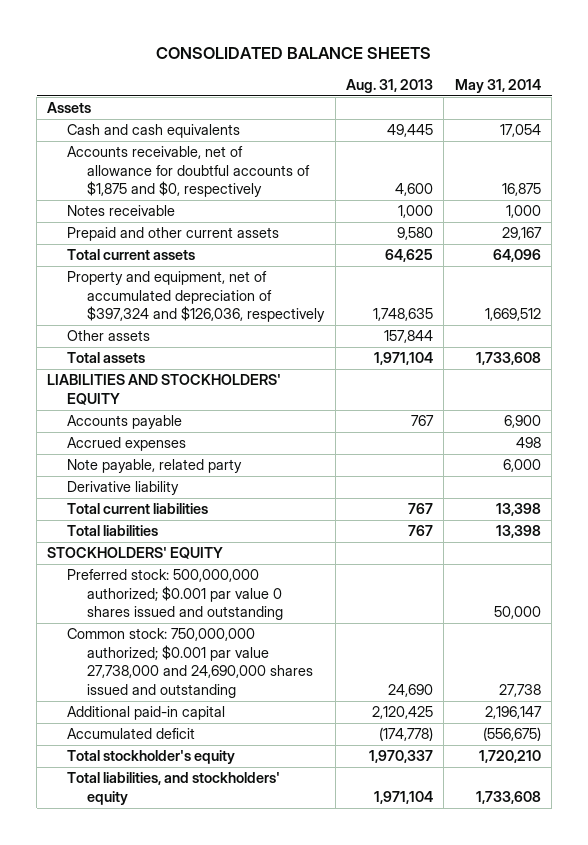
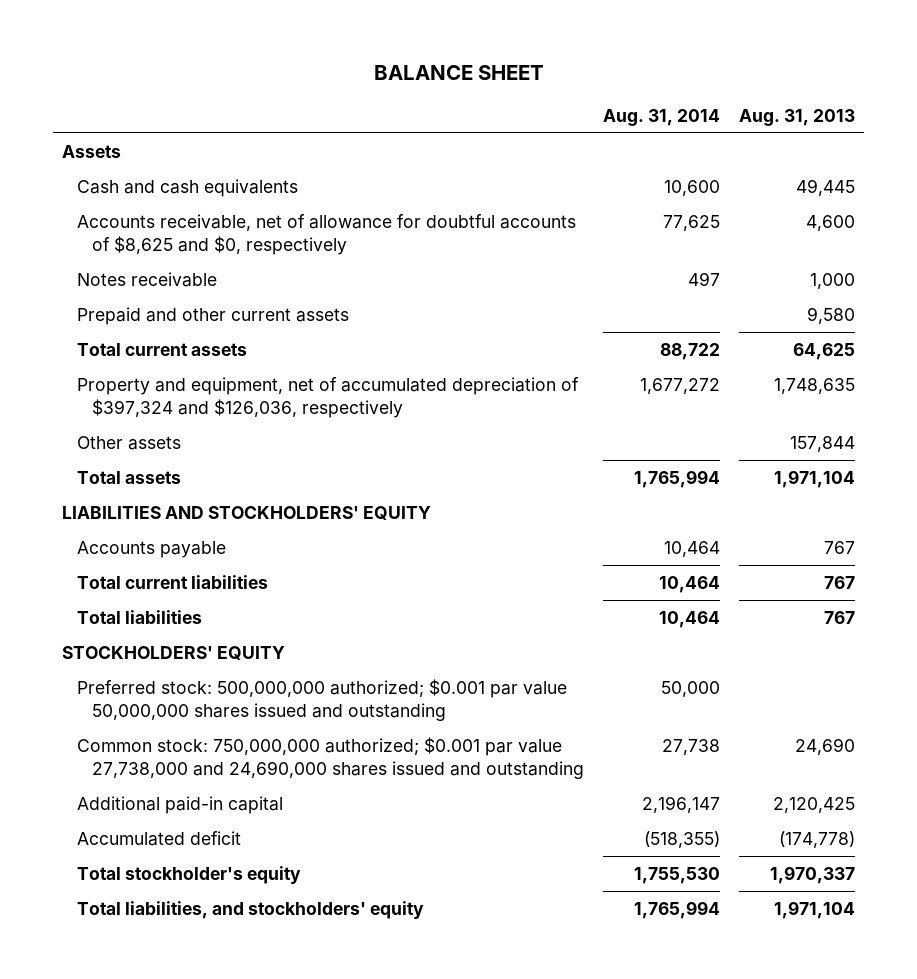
[156,46,432,59] CONSOLIDATED BALANCE SHEETS -> [373,64,544,80] BALANCE SHEET
[454,78,541,93] May 31, 2014 -> none
none -> [603,108,721,126] Aug. 31, 2014
[67,146,311,198] Accounts receivable, net of allowance for doubtful accounts of $1,875 and $0, respectively -> [77,214,577,255] Accounts receivable, net of allowance for doubtful accounts of $8,625 and $0, respectively
[67,437,187,452] Accrued expenses -> none
[67,459,243,474] Note payable, related party -> none
[67,481,180,496] Derivative liability -> none
[67,569,284,621] Preferred stock: 500,000,000 authorized; $0.001 par value 0 shares issued and outstanding -> [77,679,568,721] Preferred stock: 500,000,000 authorized; $0.001 par value 50,000,000 shares issued and outstanding

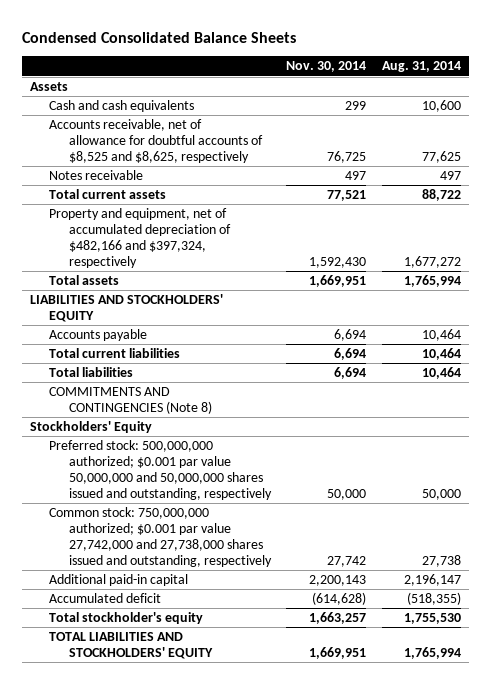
[373,64,544,80] BALANCE SHEET -> [22,31,297,43] Condensed Consolidated Balance Sheets
[738,108,855,126] Aug. 31, 2013 -> none
none -> [286,61,367,73] Nov. 30, 2014
[77,214,577,255] Accounts receivable, net of allowance for doubtful accounts of $8,625 and $0, respectively -> [49,118,263,163] Accounts receivable, net of allowance for doubtful accounts of $8,525 and $8,625, respectively
[77,307,350,326] Prepaid and other current assets -> none
[77,436,182,451] Other assets -> none
[77,377,580,418] Property and equipment, net of accumulated depreciation of $397,324 and $126,036, respectively -> [49,207,231,268] Property and equipment, net of accumulated depreciation of $482,166 and $397,324, respectively
none -> [49,386,212,414] COMMITMENTS AND CONTINGENCIES (Note 8)
[62,646,286,661] STOCKHOLDERS' EQUITY -> [29,420,152,433] Stockholders' Equity
[77,679,568,721] Preferred stock: 500,000,000 authorized; $0.001 par value 50,000,000 shares issued and outstanding -> [49,439,272,500] Preferred stock: 500,000,000 authorized; $0.001 par value 50,000,000 and 50,000,000 shares issued and outstanding, respectively
[77,737,585,779] Common stock: 750,000,000 authorized; $0.001 par value 27,738,000 and 24,690,000 shares issued and outstanding -> [49,506,272,567] Common stock: 750,000,000 authorized; $0.001 par value 27,742,000 and 27,738,000 shares issued and outstanding, respectively
[77,901,425,920] Total liabilities, and stockholders' equity -> [49,631,213,659] TOTAL LIABILITIES AND STOCKHOLDERS' EQUITY

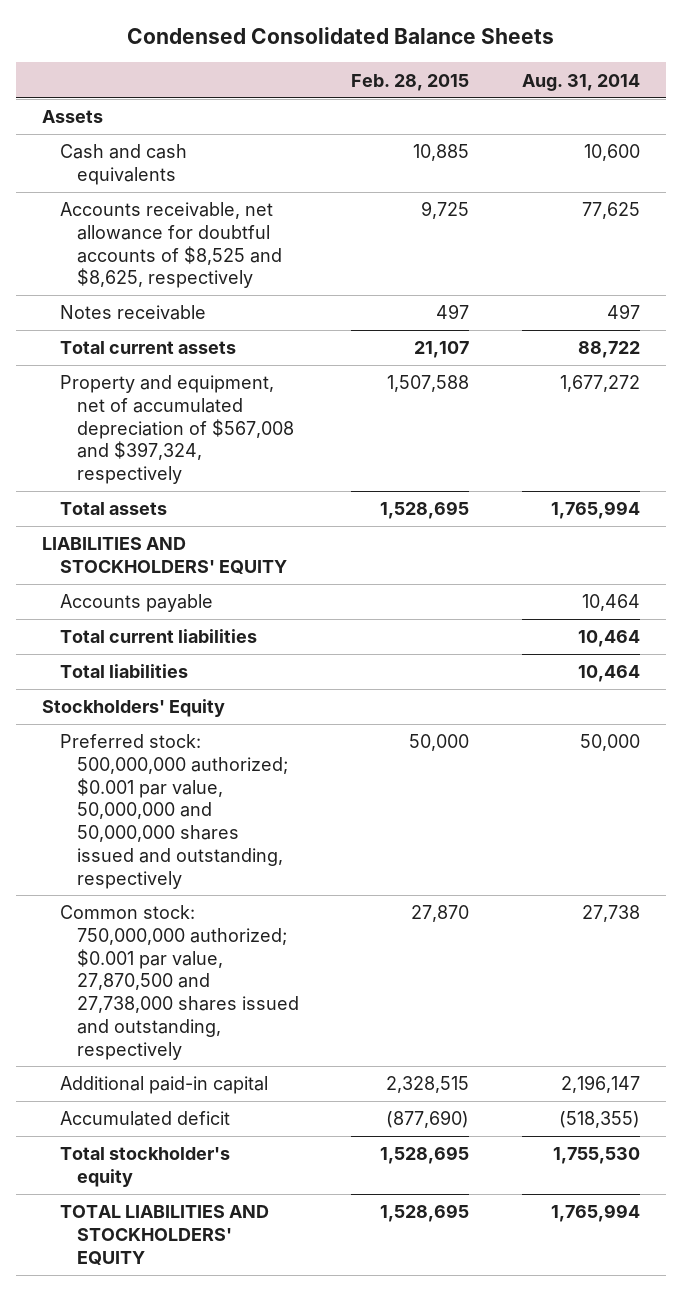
[286,61,367,73] Nov. 30, 2014 -> none
none -> [351,73,470,91] Feb. 28, 2015
[49,118,263,163] Accounts receivable, net of allowance for doubtful accounts of $8,525 and $8,625, respectively -> [59,202,282,289] Accounts receivable, net allowance for doubtful accounts of $8,525 and $8,625, respectively
[49,207,231,268] Property and equipment, net of accumulated depreciation of $482,166 and $397,324, respectively -> [59,375,294,485] Property and equipment, net of accumulated depreciation of $567,008 and $397,324, respectively
[49,386,212,414] COMMITMENTS AND CONTINGENCIES (Note 8) -> none
[49,439,272,500] Preferred stock: 500,000,000 authorized; $0.001 par value 50,000,000 and 50,000,000 shares issued and outstanding, respectively -> [59,734,288,889] Preferred stock: 500,000,000 authorized; $0.001 par value, 50,000,000 and 50,000,000 shares issued and outstanding, respectively
[49,506,272,567] Common stock: 750,000,000 authorized; $0.001 par value 27,742,000 and 27,738,000 shares issued and outstanding, respectively -> [59,905,299,1060] Common stock: 750,000,000 authorized; $0.001 par value, 27,870,500 and 27,738,000 shares issued and outstanding, respectively

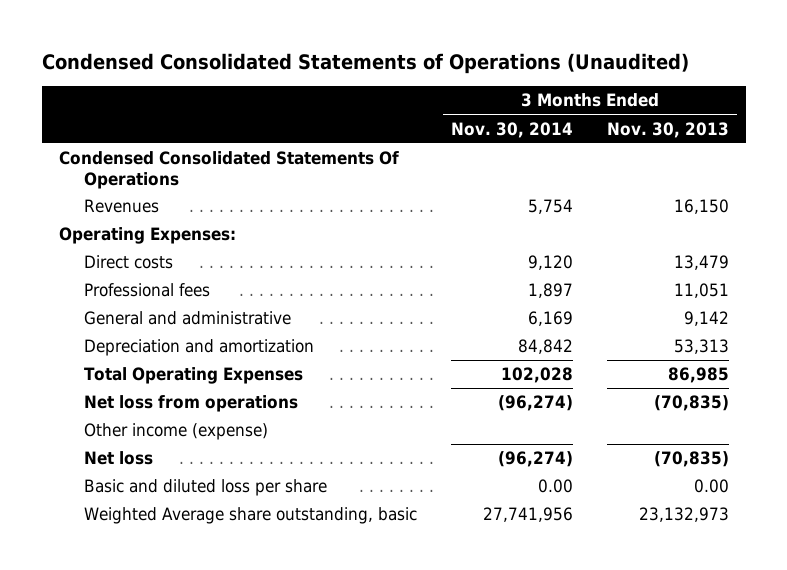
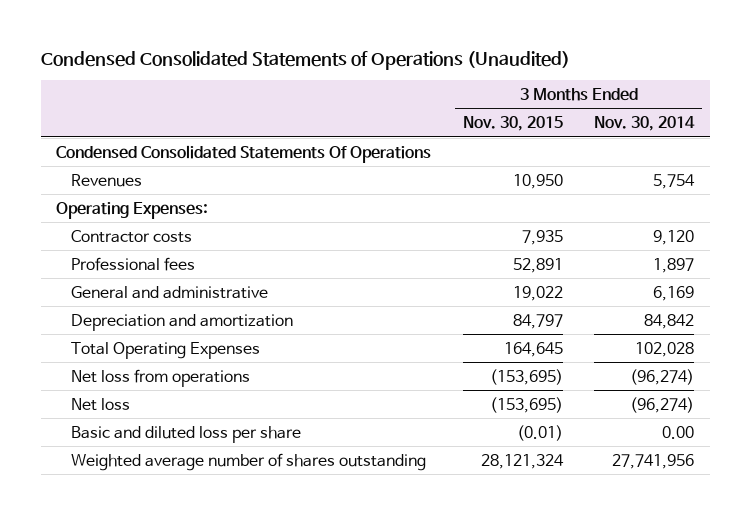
[606,121,729,138] Nov. 30, 2013 -> none
none -> [462,116,563,132] Nov. 30, 2015
[84,255,174,270] Direct costs -> [71,229,193,243] Contractor costs
[84,423,269,441] Other income (expense) -> none
[84,507,418,525] Weighted Average share outstanding, basic -> [71,452,427,471] Weighted average number of shares outstanding

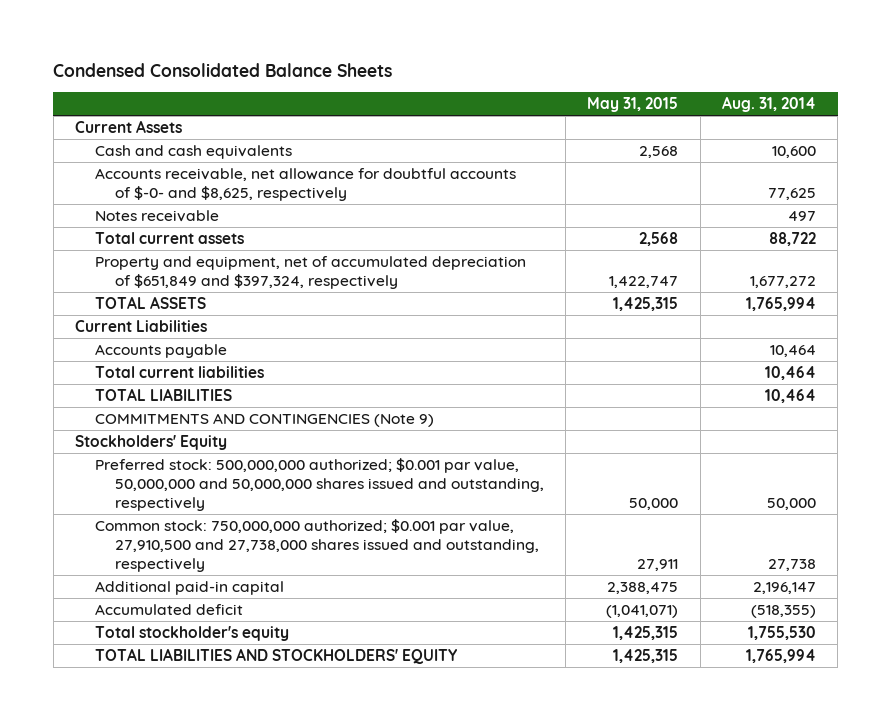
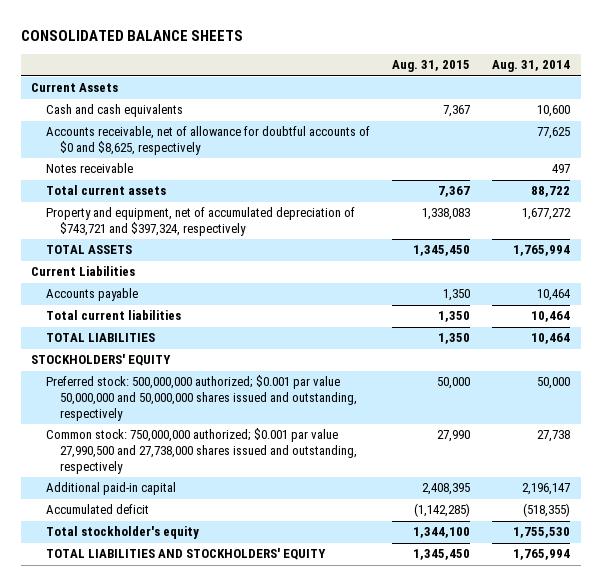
[53,62,393,77] Condensed Consolidated Balance Sheets -> [20,29,243,41] CONSOLIDATED BALANCE SHEETS
[587,97,679,113] May 31, 2015 -> none
none -> [391,60,470,73] Aug. 31, 2015
[94,168,516,202] Accounts receivable, net allowance for doubtful accounts of $-0- and $8,625, respectively -> [45,126,370,156] Accounts receivable, net of allowance for doubtful accounts of $0 and $8,625, respectively
[94,256,526,290] Property and equipment, net of accumulated depreciation of $651,849 and $397,324, respectively -> [45,207,355,237] Property and equipment, net of accumulated depreciation of $743,721 and $397,324, respectively
[94,413,434,428] COMMITMENTS AND CONTINGENCIES (Note 9) -> none
[74,435,227,451] Stockholders' Equity -> [31,354,172,367] STOCKHOLDERS' EQUITY
[94,458,544,512] Preferred stock: 500,000,000 authorized; $0.001 par value, 50,000,000 and 50,000,000 shares issued and outstanding, respectively -> [45,375,358,422] Preferred stock: 500,000,000 authorized; $0.001 par value 50,000,000 and 50,000,000 shares issued and outstanding, respectively
[94,519,539,573] Common stock: 750,000,000 authorized; $0.001 par value, 27,910,500 and 27,738,000 shares issued and outstanding, respectively -> [45,428,358,475] Common stock: 750,000,000 authorized; $0.001 par value 27,990,500 and 27,738,000 shares issued and outstanding, respectively

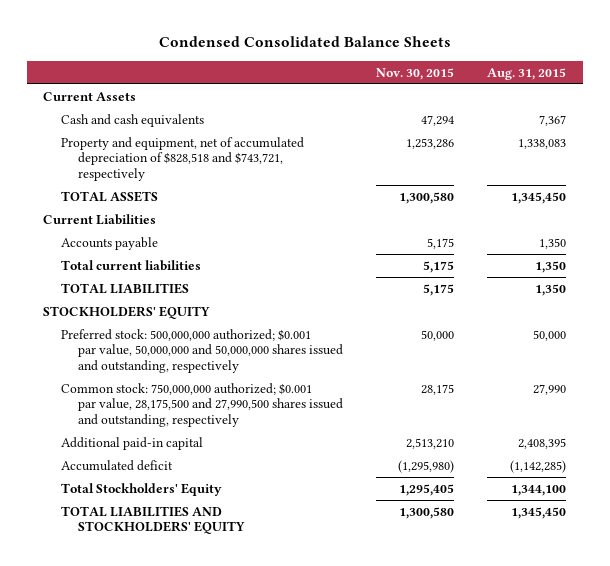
[20,29,243,41] CONSOLIDATED BALANCE SHEETS -> [158,36,451,48] Condensed Consolidated Balance Sheets
[491,60,570,73] Aug. 31, 2014 -> none
none -> [376,67,455,80] Nov. 30, 2015
[45,126,370,156] Accounts receivable, net of allowance for doubtful accounts of $0 and $8,625, respectively -> none
[45,163,133,174] Notes receivable -> none
[45,185,166,196] Total current assets -> none
[45,207,355,237] Property and equipment, net of accumulated depreciation of $743,721 and $397,324, respectively -> [60,136,304,181] Property and equipment, net of accumulated depreciation of $828,518 and $743,721, respectively
[45,375,358,422] Preferred stock: 500,000,000 authorized; $0.001 par value 50,000,000 and 50,000,000 shares issued and outstanding, respectively -> [60,328,343,373] Preferred stock: 500,000,000 authorized; $0.001 par value, 50,000,000 and 50,000,000 shares issued and outstanding, respectively
[45,428,358,475] Common stock: 750,000,000 authorized; $0.001 par value 27,990,500 and 27,738,000 shares issued and outstanding, respectively -> [60,382,343,427] Common stock: 750,000,000 authorized; $0.001 par value, 28,175,500 and 27,990,500 shares issued and outstanding, respectively
[45,526,199,540] Total stockholder's equity -> [60,482,222,496] Total Stockholders' Equity

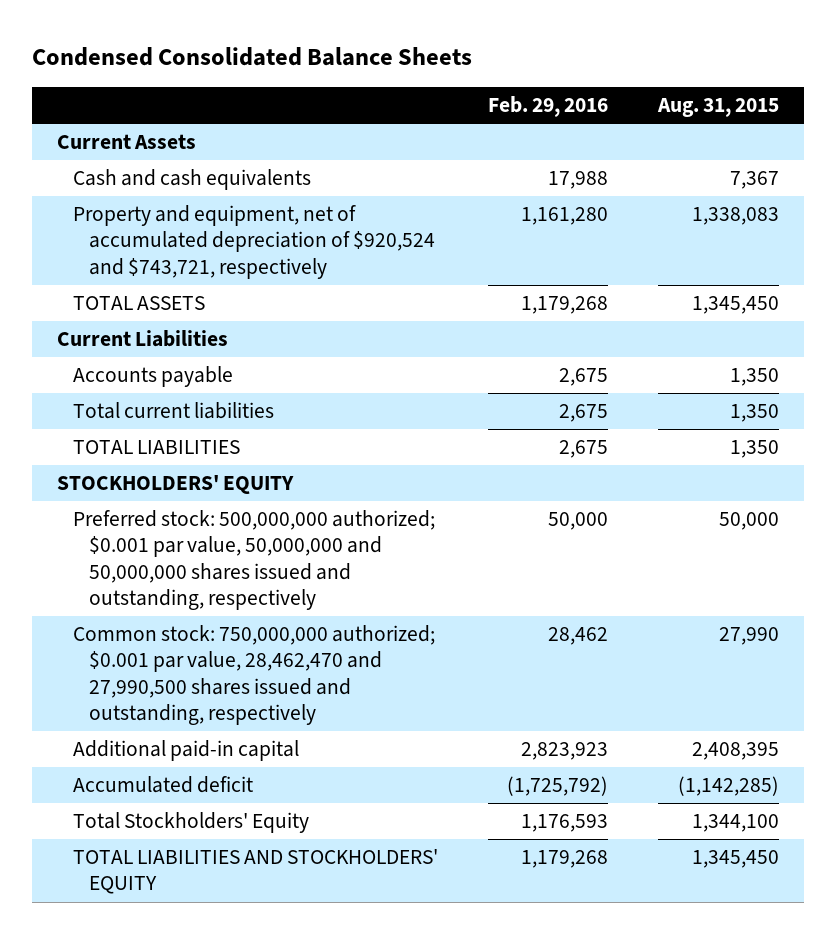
[376,67,455,80] Nov. 30, 2015 -> none
none -> [488,95,609,117] Feb. 29, 2016
[60,136,304,181] Property and equipment, net of accumulated depreciation of $828,518 and $743,721, respectively -> [72,205,435,279] Property and equipment, net of accumulated depreciation of $920,524 and $743,721, respectively
[60,382,343,427] Common stock: 750,000,000 authorized; $0.001 par value, 28,175,500 and 27,990,500 shares issued and outstanding, respectively -> [72,625,435,725] Common stock: 750,000,000 authorized; $0.001 par value, 28,462,470 and 27,990,500 shares issued and outstanding, respectively

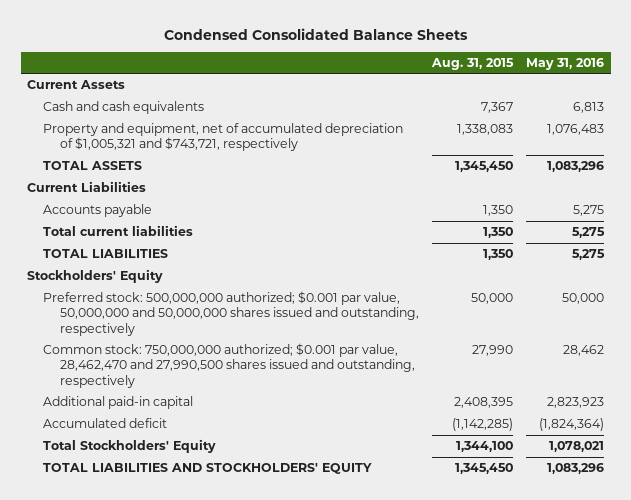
[488,95,609,117] Feb. 29, 2016 -> none
none -> [526,58,605,71] May 31, 2016
[72,205,435,279] Property and equipment, net of accumulated depreciation of $920,524 and $743,721, respectively -> [43,123,404,152] Property and equipment, net of accumulated depreciation of $1,005,321 and $743,721, respectively
[57,475,295,495] STOCKHOLDERS' EQUITY -> [27,269,164,284] Stockholders' Equity

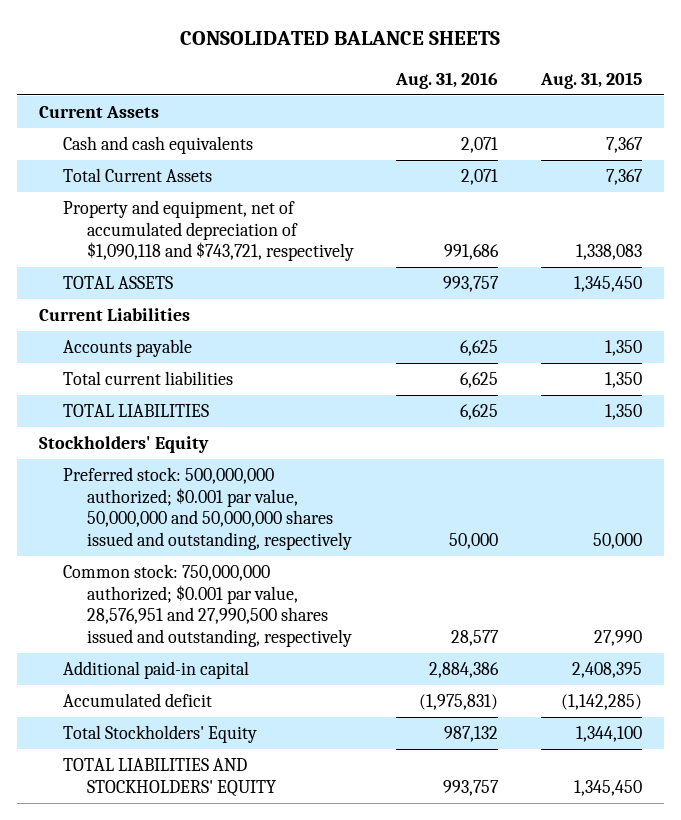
[163,27,468,40] Condensed Consolidated Balance Sheets -> [180,30,501,45] CONSOLIDATED BALANCE SHEETS
[526,58,605,71] May 31, 2016 -> none
none -> [395,71,499,89] Aug. 31, 2016
none -> [62,168,212,183] Total Current Assets
[43,123,404,152] Property and equipment, net of accumulated depreciation of $1,005,321 and $743,721, respectively -> [62,200,354,262] Property and equipment, net of accumulated depreciation of $1,090,118 and $743,721, respectively
[43,343,415,388] Common stock: 750,000,000 authorized; $0.001 par value, 28,462,470 and 27,990,500 shares issued and outstanding, respectively -> [62,564,352,647] Common stock: 750,000,000 authorized; $0.001 par value, 28,576,951 and 27,990,500 shares issued and outstanding, respectively

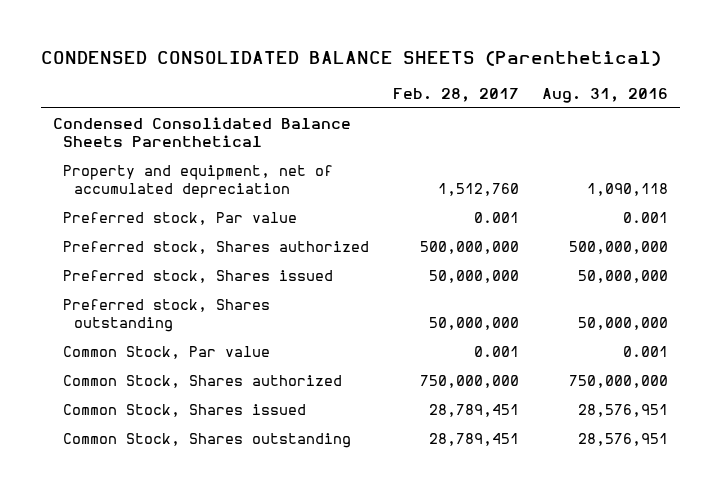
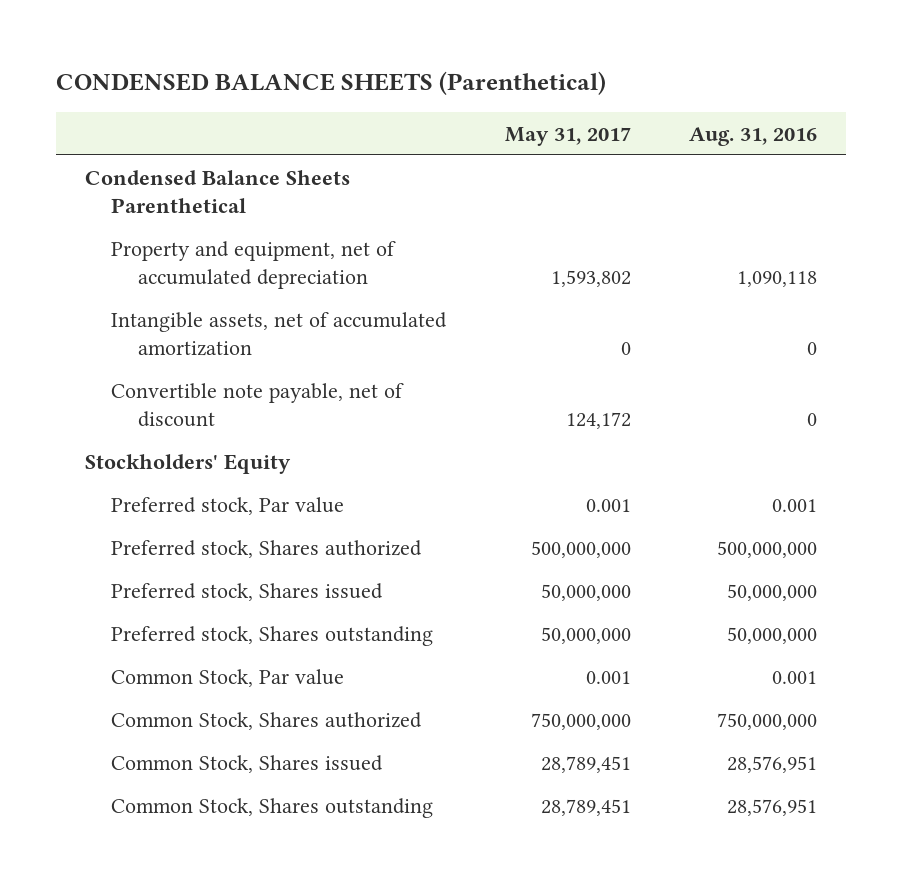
[41,51,662,67] CONDENSED CONSOLIDATED BALANCE SHEETS (Parenthetical) -> [56,71,607,96] CONDENSED BALANCE SHEETS (Parenthetical)
[392,87,519,102] Feb. 28, 2017 -> none
none -> [504,126,631,146] May 31, 2017
[52,117,351,148] Condensed Consolidated Balance Sheets Parenthetical -> [85,169,351,213] Condensed Balance Sheets Parenthetical
none -> [111,311,448,356] Intangible assets, net of accumulated amortization
none -> [111,382,405,427] Convertible note payable, net of discount
none -> [85,453,292,474] Stockholders' Equity

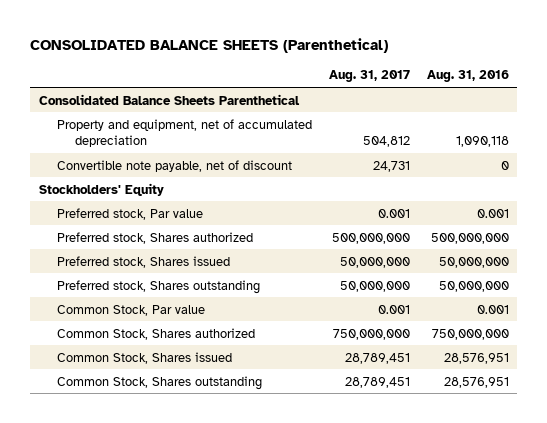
[56,71,607,96] CONDENSED BALANCE SHEETS (Parenthetical) -> [30,37,389,53] CONSOLIDATED BALANCE SHEETS (Parenthetical)
[504,126,631,146] May 31, 2017 -> none
none -> [328,70,410,83] Aug. 31, 2017
[85,169,351,213] Condensed Balance Sheets Parenthetical -> [38,93,300,105] Consolidated Balance Sheets Parenthetical
[111,311,448,356] Intangible assets, net of accumulated amortization -> none

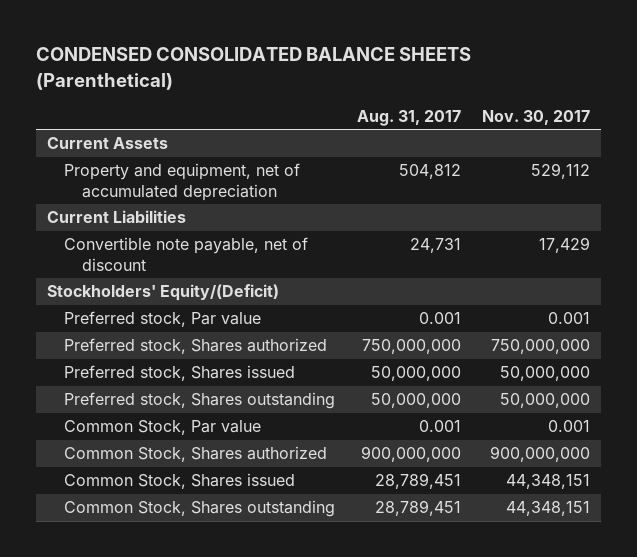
[30,37,389,53] CONSOLIDATED BALANCE SHEETS (Parenthetical) -> [36,47,472,90] CONDENSED CONSOLIDATED BALANCE SHEETS (Parenthetical)
[426,70,509,83] Aug. 31, 2016 -> none
none -> [482,109,591,125] Nov. 30, 2017
[38,93,300,105] Consolidated Balance Sheets Parenthetical -> none
none -> [46,137,168,150] Current Assets
none -> [46,210,186,224] Current Liabilities
[38,182,164,196] Stockholders' Equity -> [46,284,279,302] Stockholders' Equity/(Deficit)
[331,232,410,244] 500,000,000 -> [361,339,461,355] 750,000,000
[332,328,410,340] 750,000,000 -> [360,446,461,463] 900,000,000

